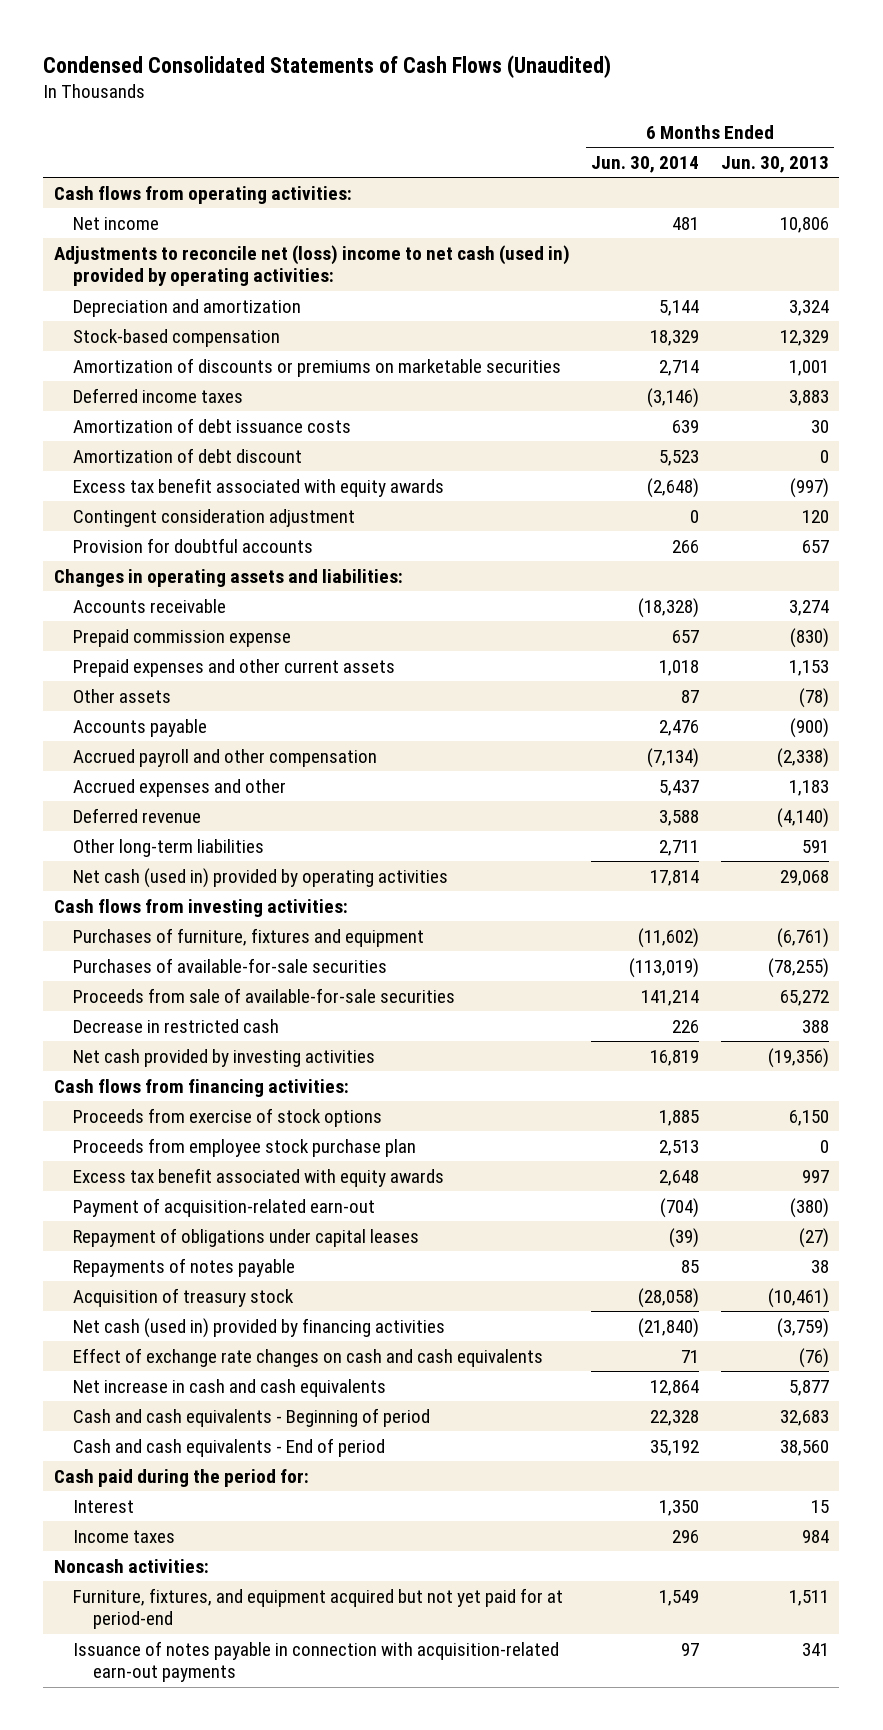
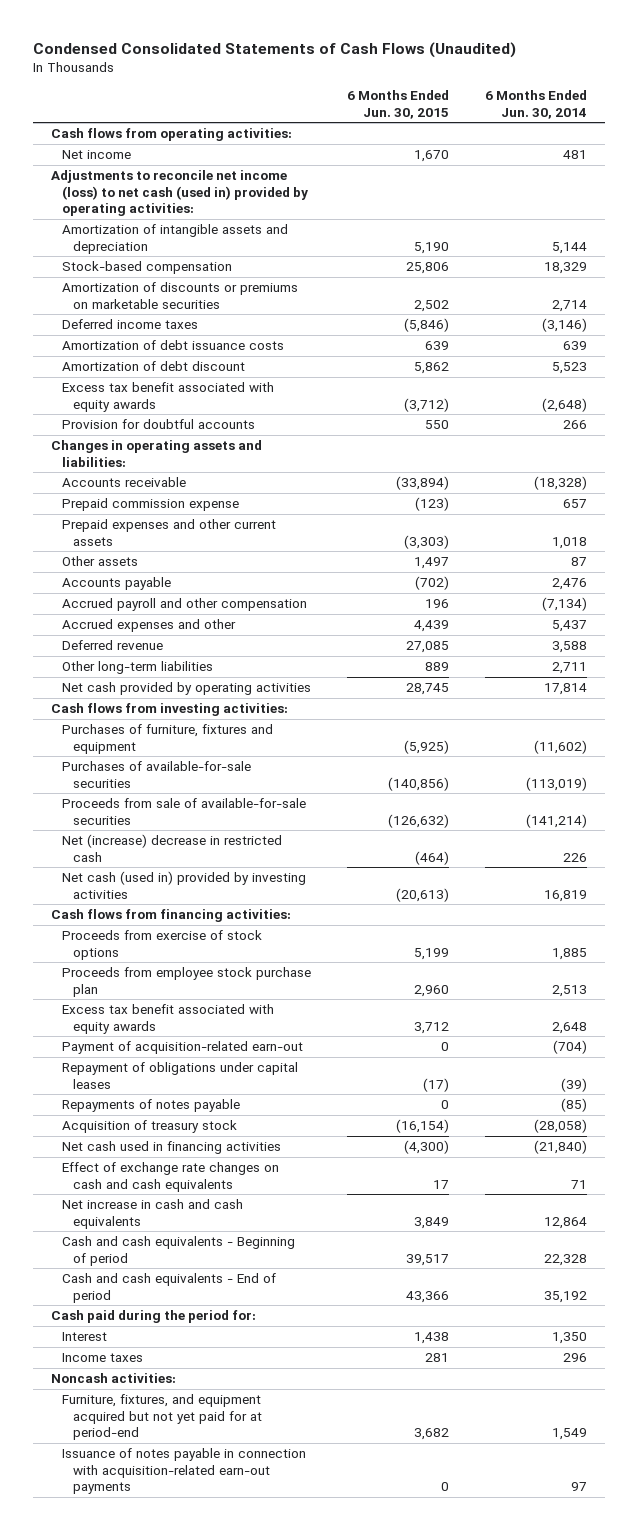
[720,155,829,173] Jun. 30, 2013 -> none
none -> [347,90,450,119] 6 Months Ended Jun. 30, 2015
[54,244,571,287] Adjustments to reconcile net (loss) income to net cash (used in) provided by operating activities: -> [51,170,309,217] Adjustments to reconcile net income (loss) to net cash (used in) provided by operating activities:
[73,298,302,317] Depreciation and amortization -> [62,224,289,254] Amortization of intangible assets and depreciation
[73,508,356,527] Contingent consideration adjustment -> none
[73,867,449,888] Net cash (used in) provided by operating activities -> [62,682,312,696] Net cash provided by operating activities
[641,989,700,1006] 141,214 -> [526,813,588,828] (141,214)
[73,1018,280,1033] Decrease in restricted cash -> [62,834,283,862] Net (increase) decrease in restricted cash
[73,1048,376,1067] Net cash provided by investing activities -> [62,871,307,899] Net cash (used in) provided by investing activities
[681,1259,700,1273] 85 -> [561,1098,588,1113] (85)
[73,1317,446,1338] Net cash (used in) provided by financing activities -> [62,1141,282,1155] Net cash used in financing activities

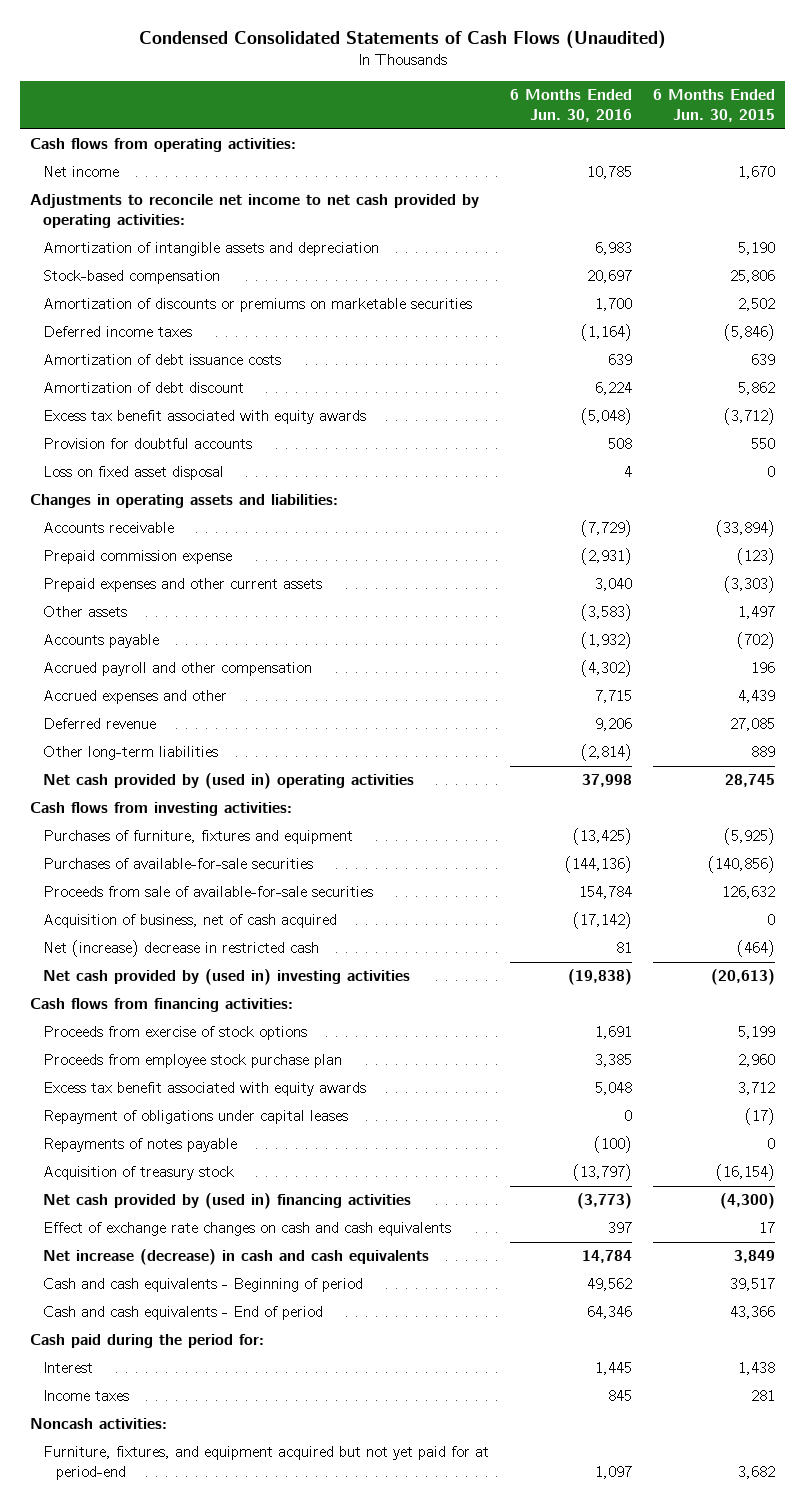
[485,90,588,119] 6 Months Ended Jun. 30, 2014 -> none
none -> [509,89,632,123] 6 Months Ended Jun. 30, 2016
[51,170,309,217] Adjustments to reconcile net income (loss) to net cash (used in) provided by operating activities: -> [30,194,480,229] Adjustments to reconcile net income to net cash provided by operating activities:
none -> [43,466,225,481] Loss on fixed asset disposal
[62,682,312,696] Net cash provided by operating activities -> [43,773,415,790] Net cash provided by (used in) operating activities
[388,813,450,828] (126,632) -> [721,886,775,900] 126,632
none -> [43,914,338,929] Acquisition of business, net of cash acquired
[62,871,307,899] Net cash (used in) provided by investing activities -> [43,969,411,986] Net cash provided by (used in) investing activities
[62,1041,304,1055] Payment of acquisition-related earn-out -> none
[62,1141,282,1155] Net cash used in financing activities -> [43,1193,412,1210] Net cash provided by (used in) financing activities
[62,1199,244,1229] Net increase in cash and cash equivalents -> [43,1249,430,1266] Net increase (decrease) in cash and cash equivalents
[62,1448,307,1495] Issuance of notes payable in connection with acquisition-related earn-out payments -> none

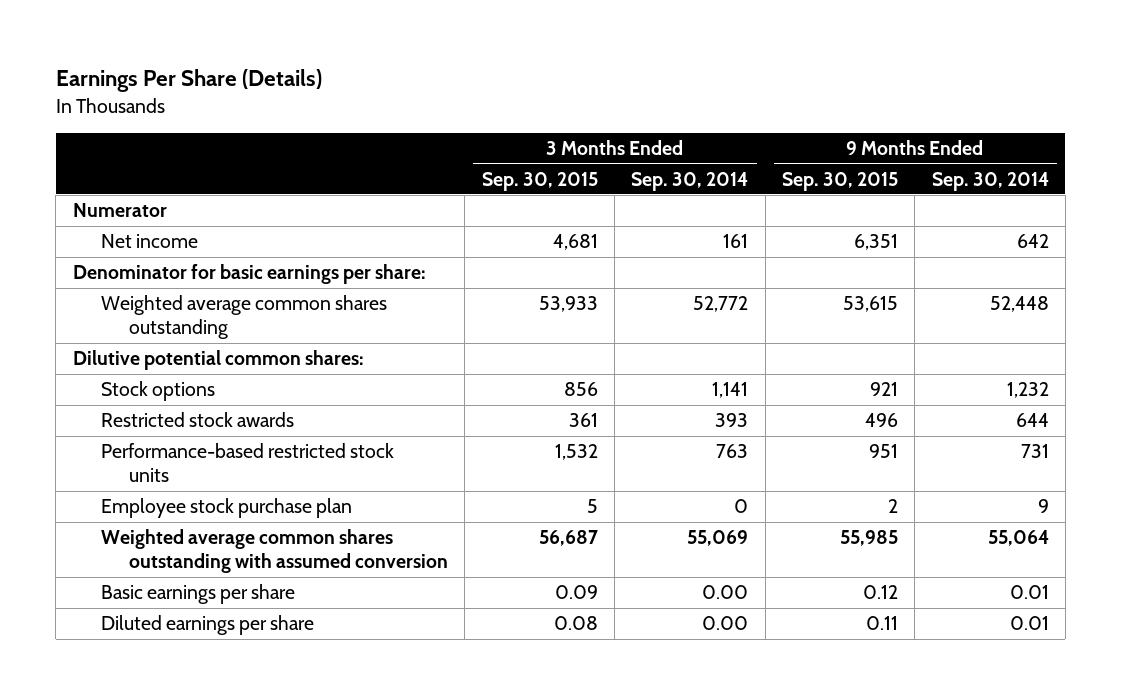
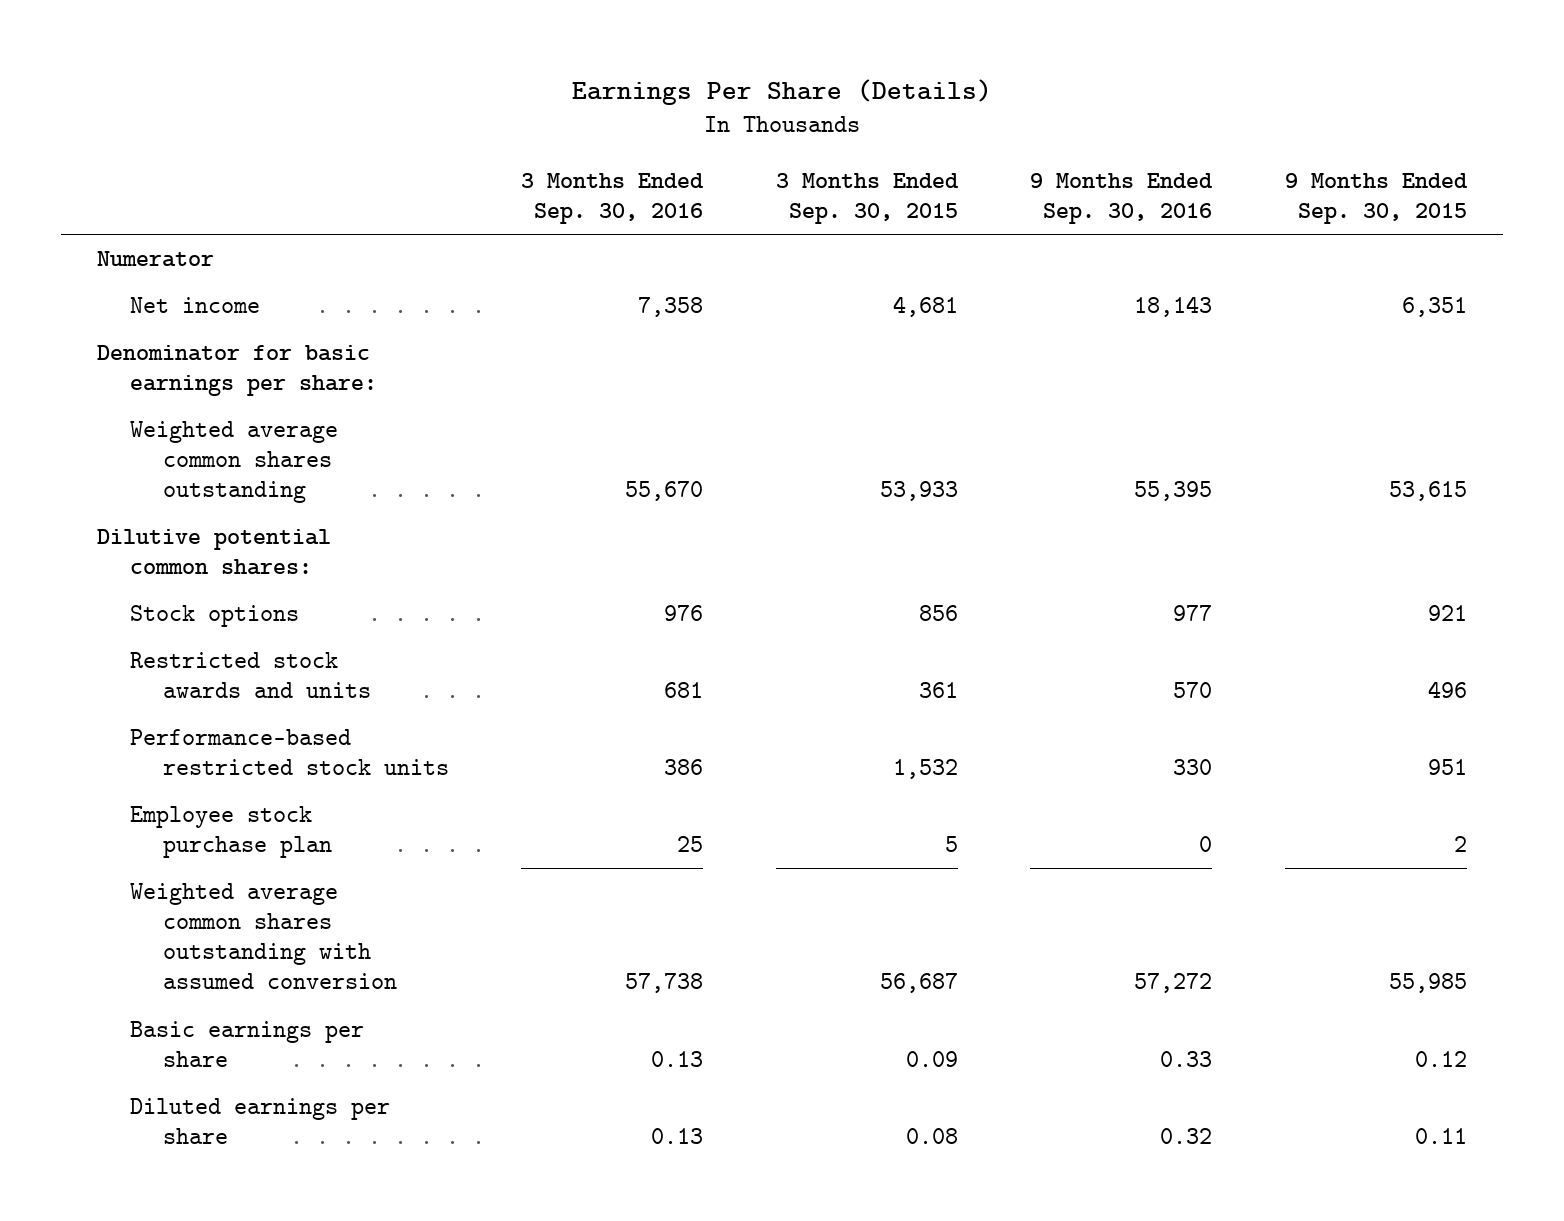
[631,171,749,191] Sep. 30, 2014 -> none
[931,171,1049,191] Sep. 30, 2014 -> none
none -> [521,172,705,225] 3 Months Ended Sep. 30, 2016
none -> [1030,172,1214,225] 9 Months Ended Sep. 30, 2016
[100,412,294,428] Restricted stock awards -> [130,652,371,699] Restricted stock awards and units

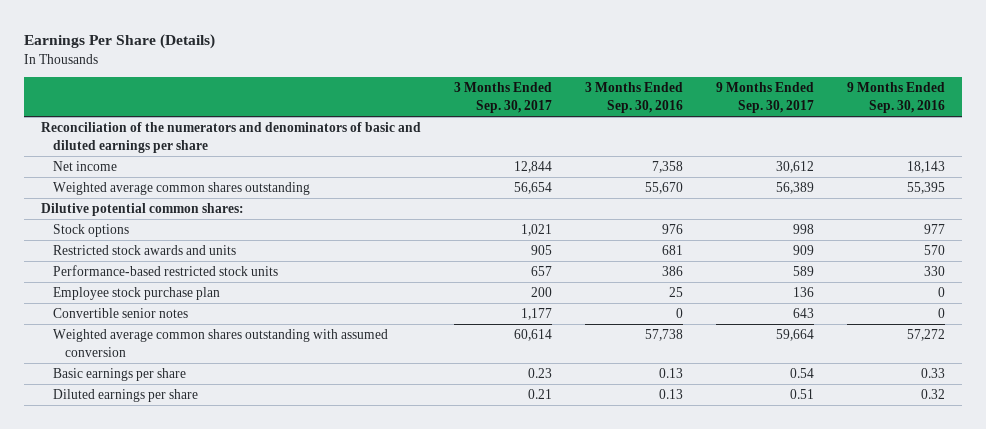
[775,172,959,225] 3 Months Ended Sep. 30, 2015 -> none
[1284,172,1468,225] 9 Months Ended Sep. 30, 2015 -> none
none -> [453,82,552,113] 3 Months Ended Sep. 30, 2017
none -> [716,82,815,113] 9 Months Ended Sep. 30, 2017
[97,251,215,268] Numerator -> none
none -> [40,121,421,153] Reconciliation of the numerators and denominators of basic and diluted earnings per share
[97,345,378,397] Denominator for basic earnings per share: -> none
none -> [52,307,188,318] Convertible senior notes

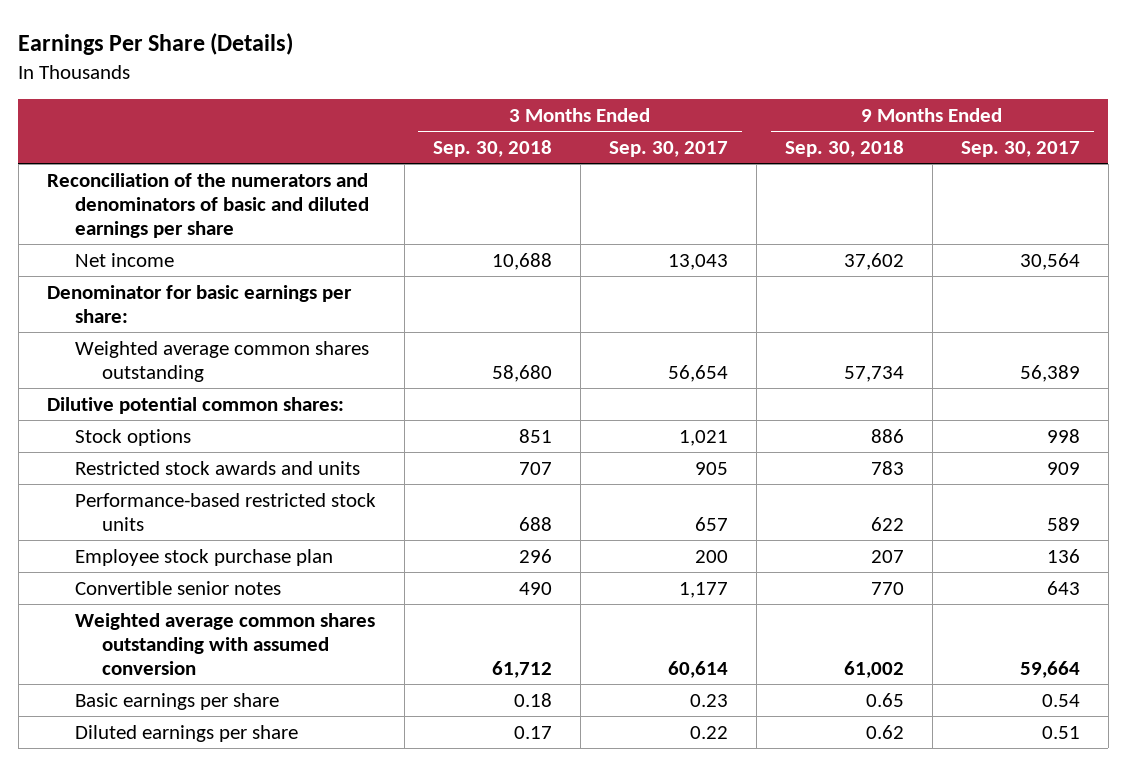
[585,82,684,113] 3 Months Ended Sep. 30, 2016 -> none
[847,82,946,113] 9 Months Ended Sep. 30, 2016 -> none
none -> [432,139,552,157] Sep. 30, 2018
none -> [784,139,904,157] Sep. 30, 2018
[513,160,552,173] 12,844 -> [667,253,728,270] 13,043
[776,160,815,173] 30,612 -> [1019,252,1080,270] 30,564
none -> [46,284,352,323] Denominator for basic earnings per share:
[527,388,552,399] 0.21 -> [689,725,728,739] 0.22

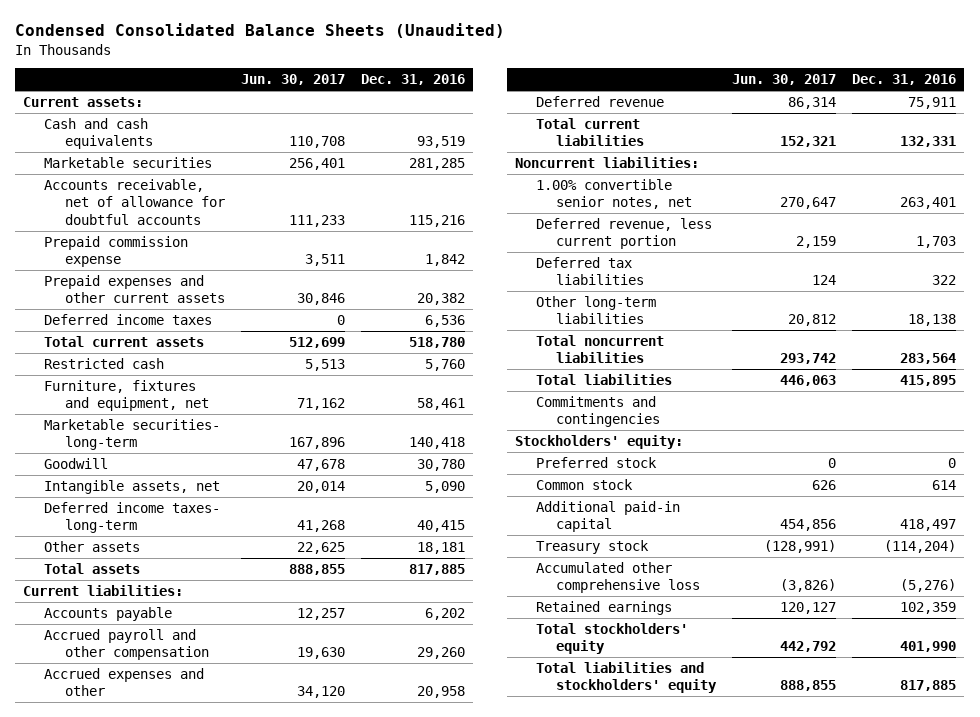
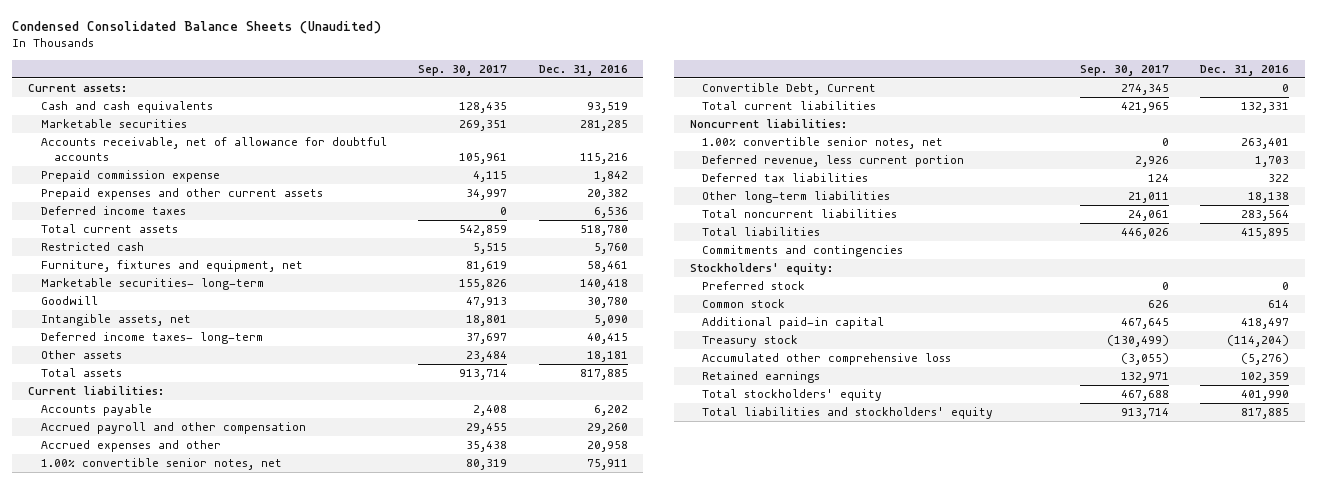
[241,74,346,86] Jun. 30, 2017 -> none
none -> [418,64,508,76] Sep. 30, 2017
[535,95,664,107] Deferred revenue -> [40,458,282,471] 1.00% convertible senior notes, net
none -> [702,83,877,96] Convertible Debt, Current

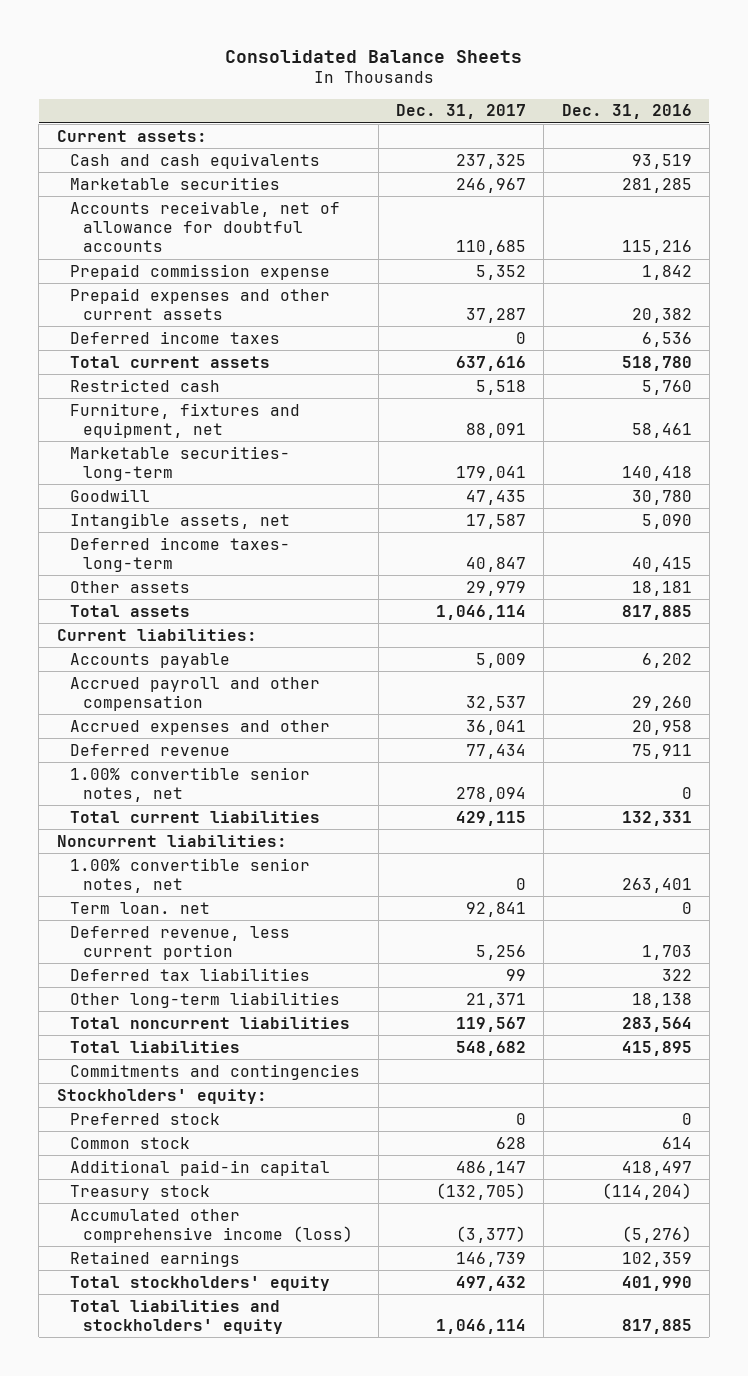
[12,21,382,35] Condensed Consolidated Balance Sheets (Unaudited) -> [225,49,523,63] Consolidated Balance Sheets
[418,64,508,76] Sep. 30, 2017 -> none
none -> [395,104,526,120] Dec. 31, 2017
[702,83,877,96] Convertible Debt, Current -> none
none -> [70,743,231,756] Deferred revenue
[586,459,628,471] 75,911 -> [681,786,692,799] 0
none -> [70,901,211,914] Term loan. net
[702,353,952,366] Accumulated other comprehensive loss -> [70,1208,354,1243] Accumulated other comprehensive income (loss)

